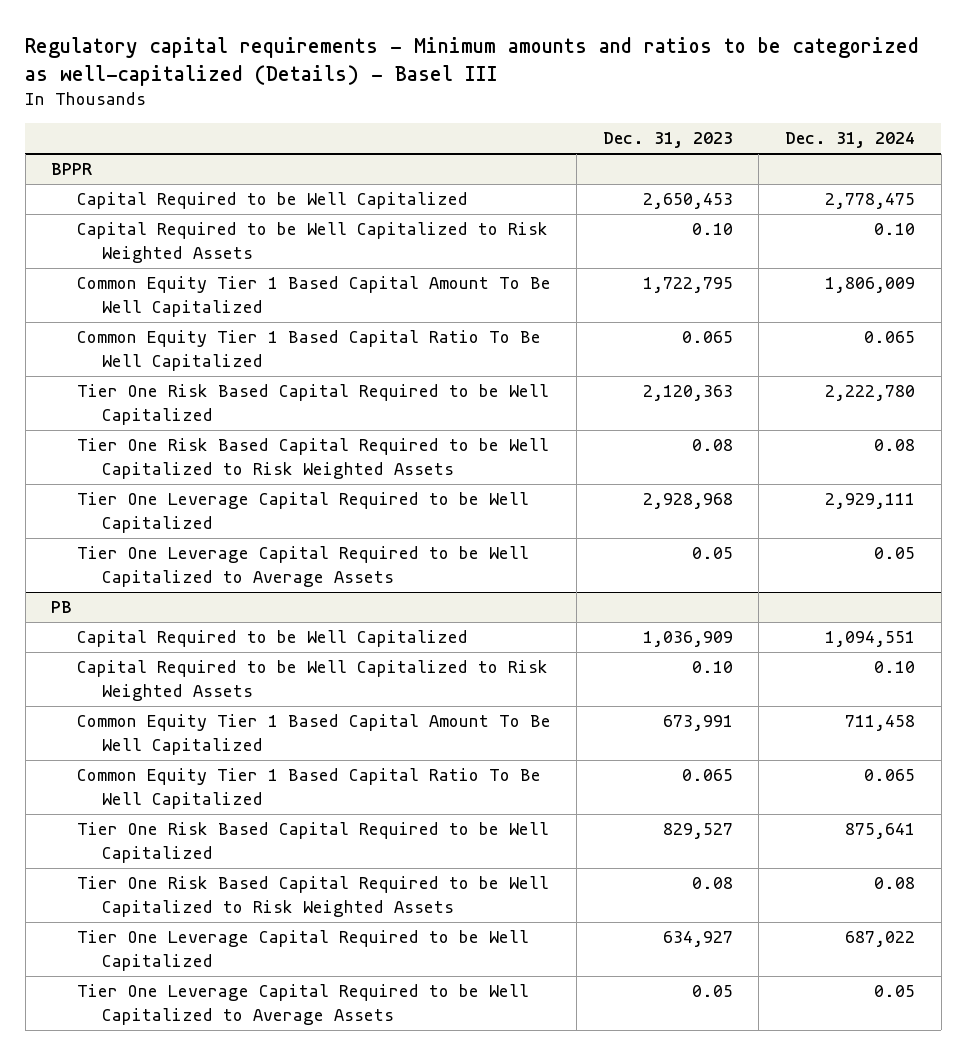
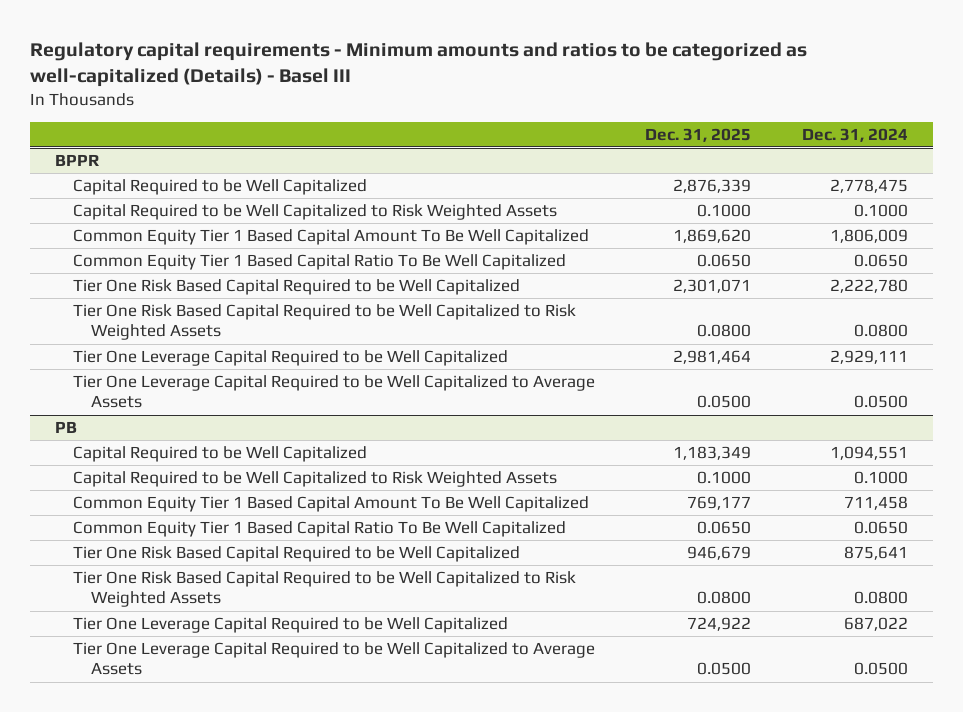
[602,132,733,149] Dec. 31, 2023 -> none
none -> [645,127,752,142] Dec. 31, 2025
[873,223,915,236] 0.10 -> [853,203,908,217] 0.1000
[863,331,915,344] 0.065 -> [853,253,908,267] 0.0650
[873,439,915,452] 0.08 -> [853,324,908,338] 0.0800
[873,547,915,560] 0.05 -> [853,395,908,409] 0.0500
[873,661,915,674] 0.10 -> [853,470,908,484] 0.1000
[863,769,915,782] 0.065 -> [853,520,908,534] 0.0650
[873,877,915,890] 0.08 -> [853,591,908,605] 0.0800
[873,985,915,998] 0.05 -> [853,662,908,676] 0.0500

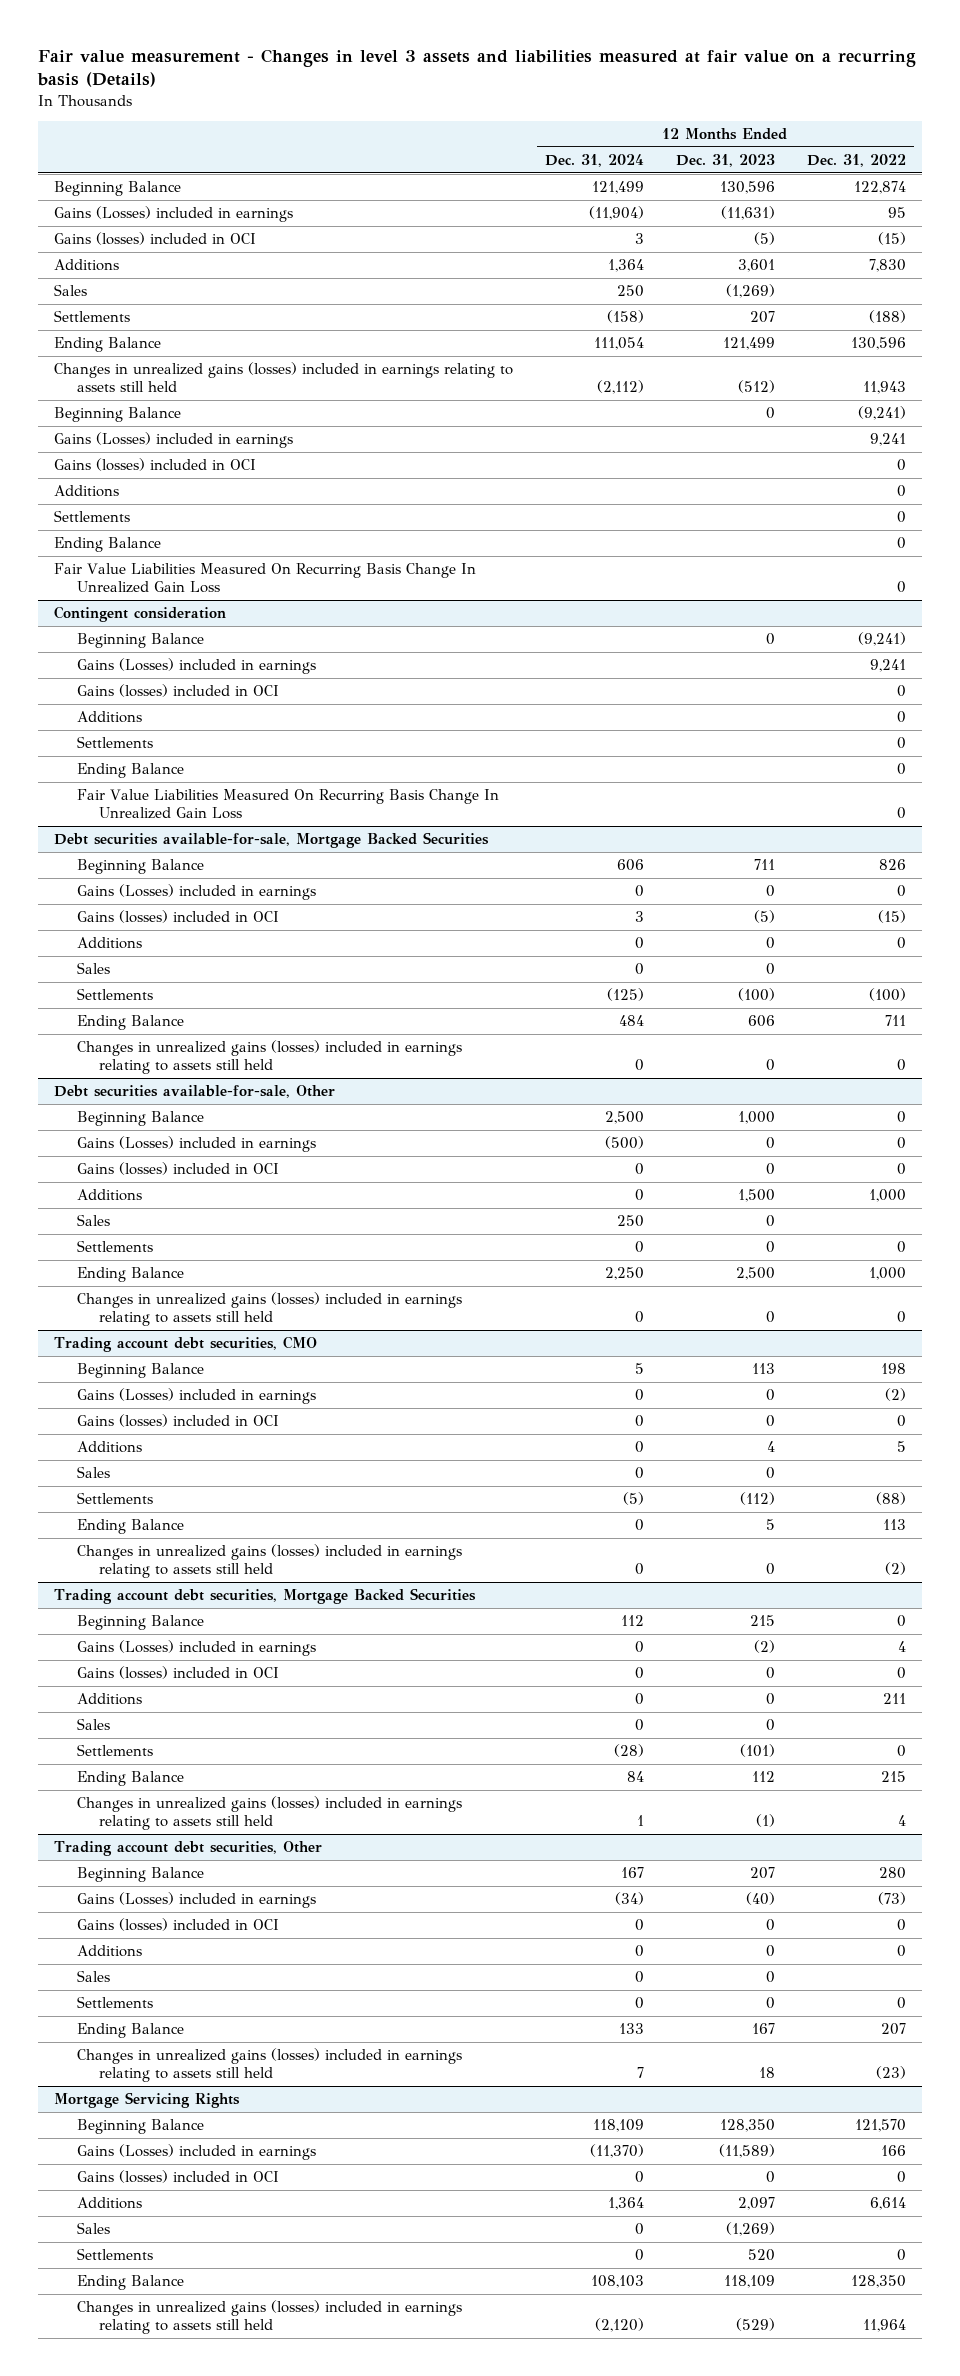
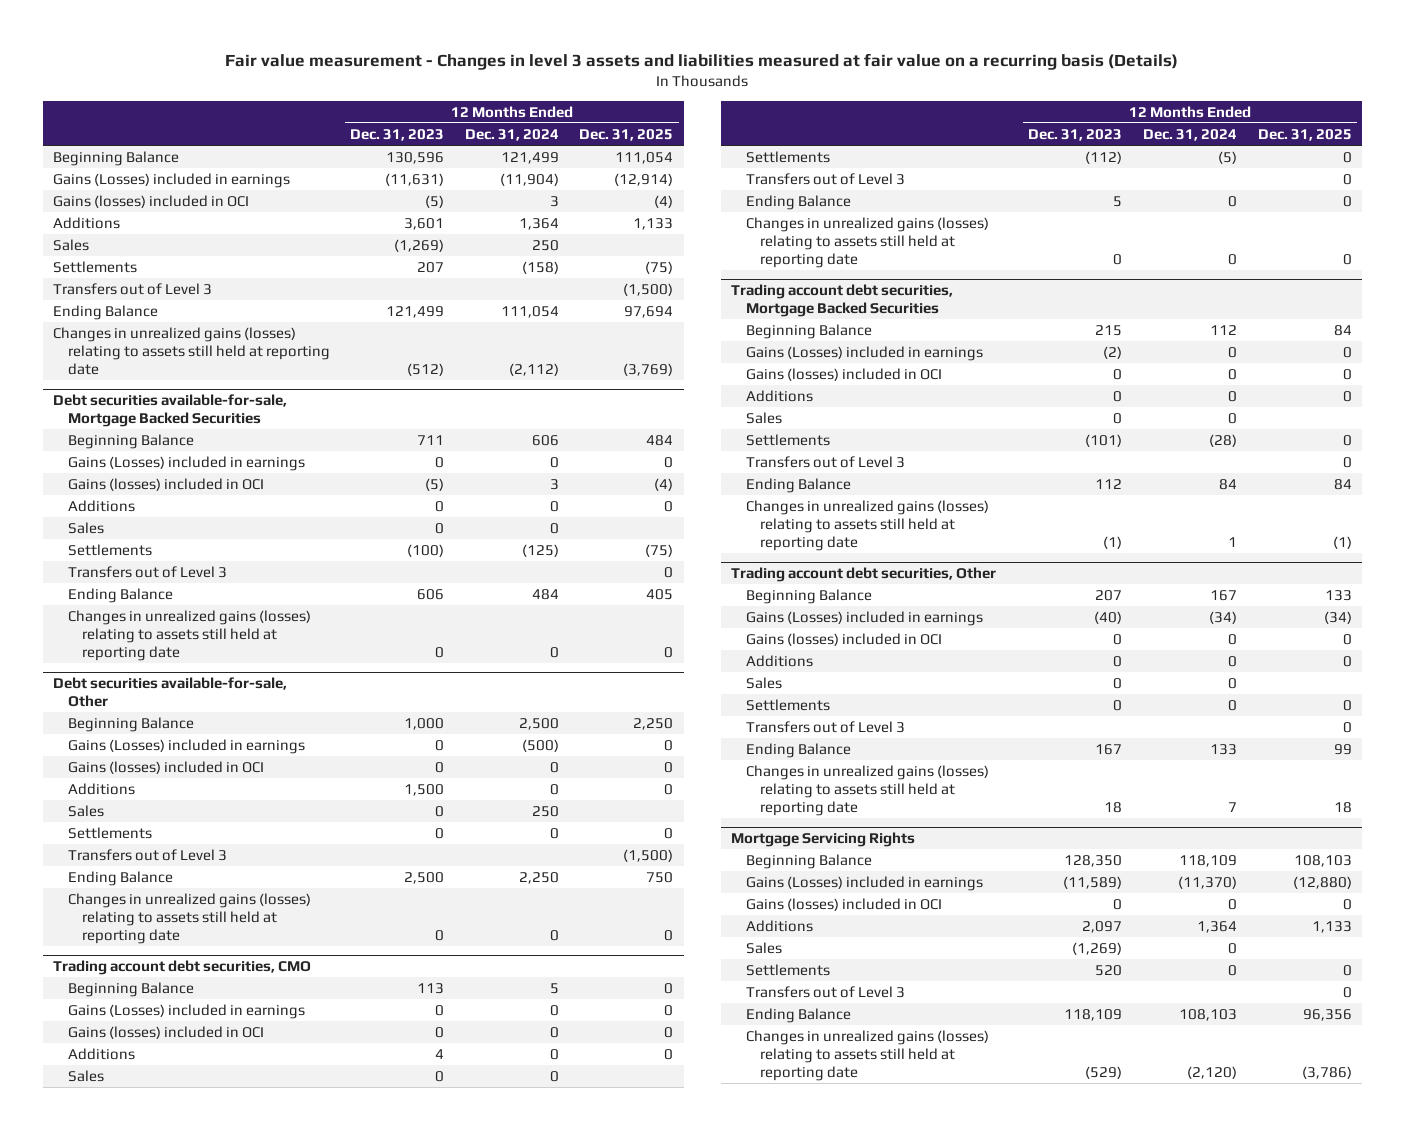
[806,154,906,168] Dec. 31, 2022 -> none
none -> [579,128,674,141] Dec. 31, 2025
none -> [53,282,213,295] Transfers out of Level 3
[54,407,182,423] Beginning Balance -> none
[54,432,294,449] Gains (Losses) included in earnings -> none
[54,458,257,472] Gains (losses) included in OCI -> none
[54,485,120,498] Additions -> none
[54,510,131,523] Settlements -> none
[54,537,162,553] Ending Balance -> none
[54,563,477,594] Fair Value Liabilities Measured On Recurring Basis Change In Unrealized Gain Loss -> none
[54,606,227,623] Contingent consideration -> none
[76,633,204,649] Beginning Balance -> none
[76,658,316,675] Gains (Losses) included in earnings -> none
[76,684,279,698] Gains (losses) included in OCI -> none
[76,711,142,724] Additions -> none
[76,736,153,749] Settlements -> none
[76,763,184,779] Ending Balance -> none
[76,789,499,820] Fair Value Liabilities Measured On Recurring Basis Change In Unrealized Gain Loss -> none
[54,362,514,393] Changes in unrealized gains (losses) included in earnings relating to assets still held -> [53,326,330,376] Changes in unrealized gains (losses) relating to assets still held at reporting date
none -> [67,565,227,578] Transfers out of Level 3
[76,1040,462,1075] Changes in unrealized gains (losses) included in earnings relating to assets still held -> [67,609,311,662] Changes in unrealized gains (losses) relating to assets still held at reporting date
none -> [67,848,227,861] Transfers out of Level 3
[76,1292,462,1327] Changes in unrealized gains (losses) included in earnings relating to assets still held -> [67,892,311,945] Changes in unrealized gains (losses) relating to assets still held at reporting date
none -> [745,172,905,185] Transfers out of Level 3
[76,1544,462,1579] Changes in unrealized gains (losses) included in earnings relating to assets still held -> [745,216,989,269] Changes in unrealized gains (losses) relating to assets still held at reporting date
none -> [745,455,905,468] Transfers out of Level 3
[76,1796,462,1831] Changes in unrealized gains (losses) included in earnings relating to assets still held -> [745,499,989,552] Changes in unrealized gains (losses) relating to assets still held at reporting date
none -> [745,720,905,733] Transfers out of Level 3
[76,2048,462,2083] Changes in unrealized gains (losses) included in earnings relating to assets still held -> [745,764,989,817] Changes in unrealized gains (losses) relating to assets still held at reporting date
none -> [745,985,905,998] Transfers out of Level 3
[76,2300,462,2335] Changes in unrealized gains (losses) included in earnings relating to assets still held -> [745,1029,989,1082] Changes in unrealized gains (losses) relating to assets still held at reporting date

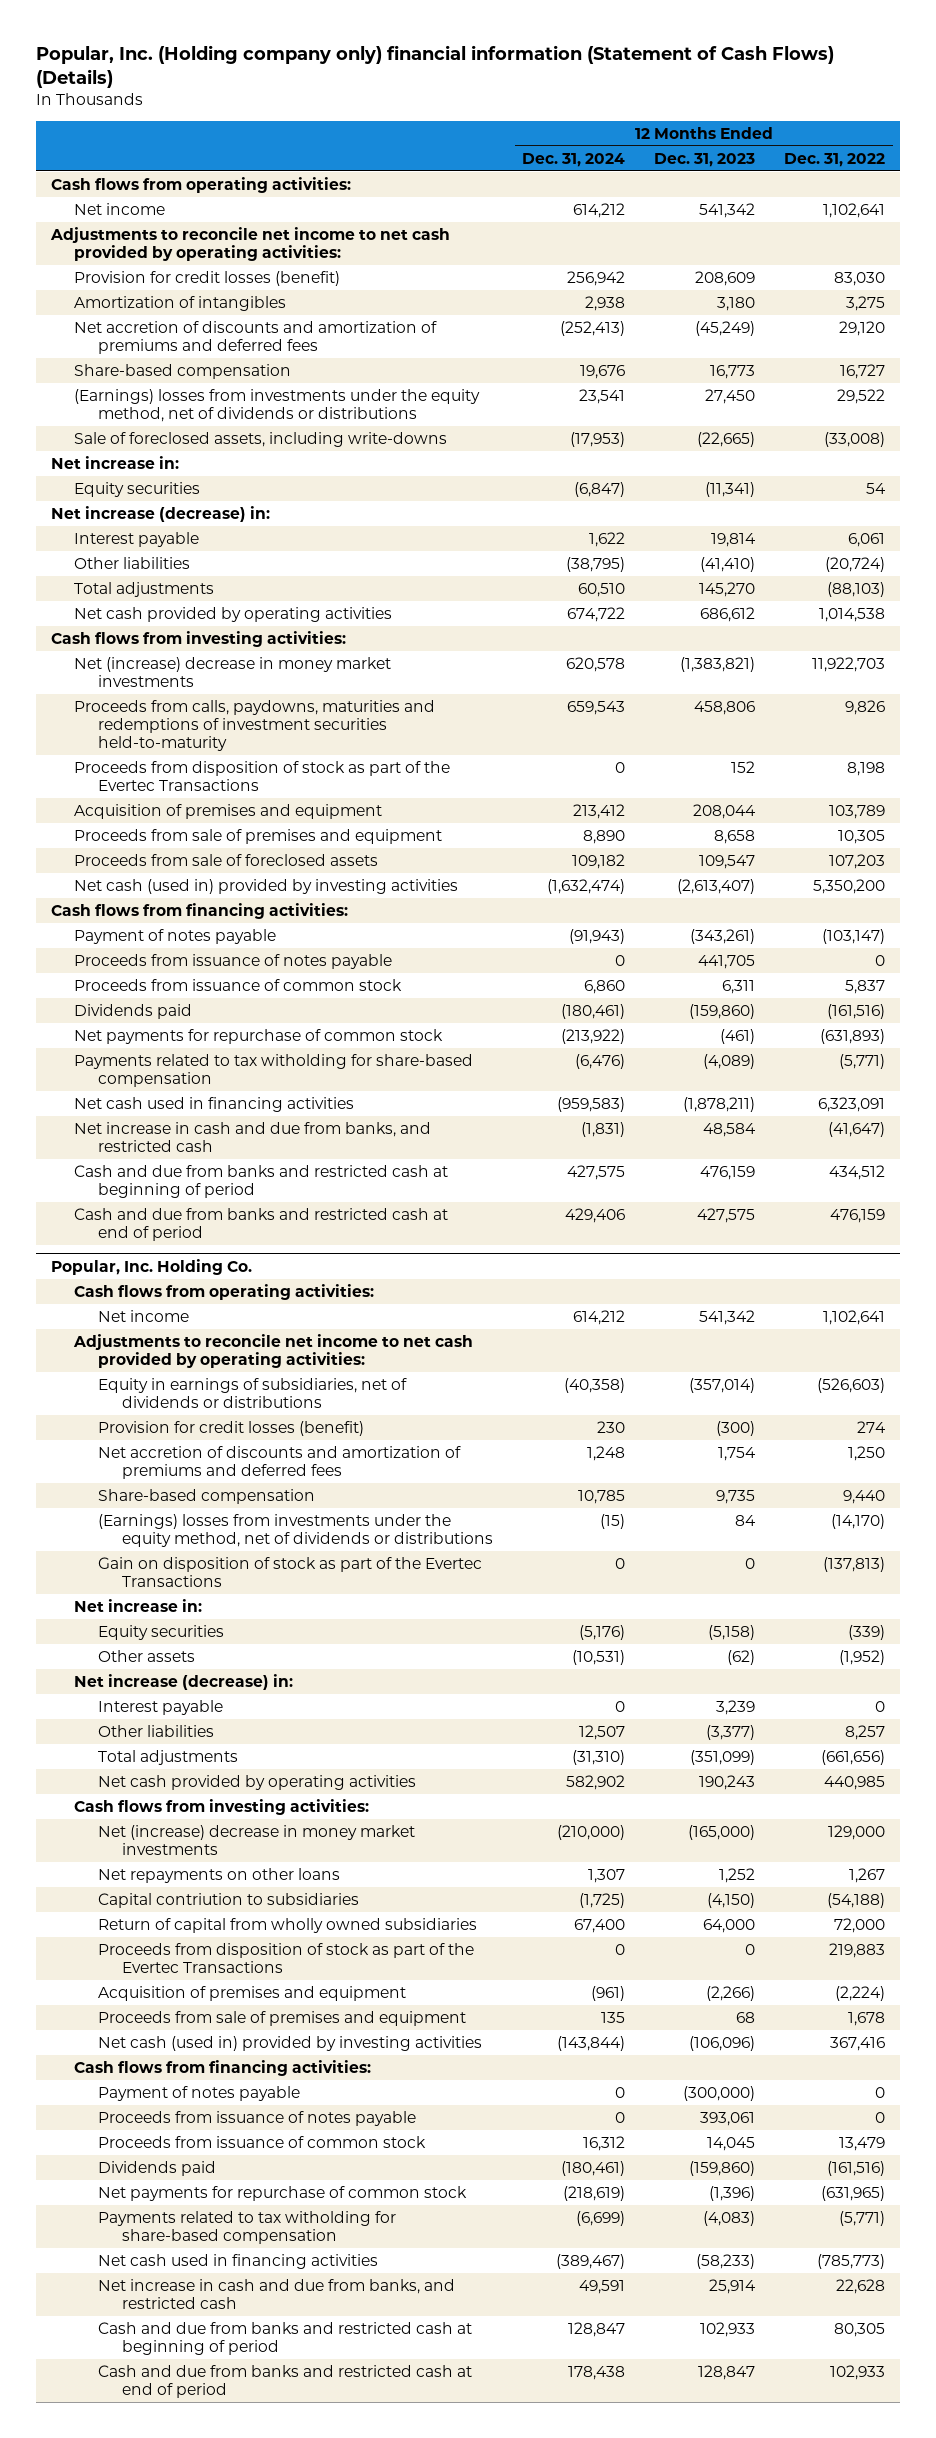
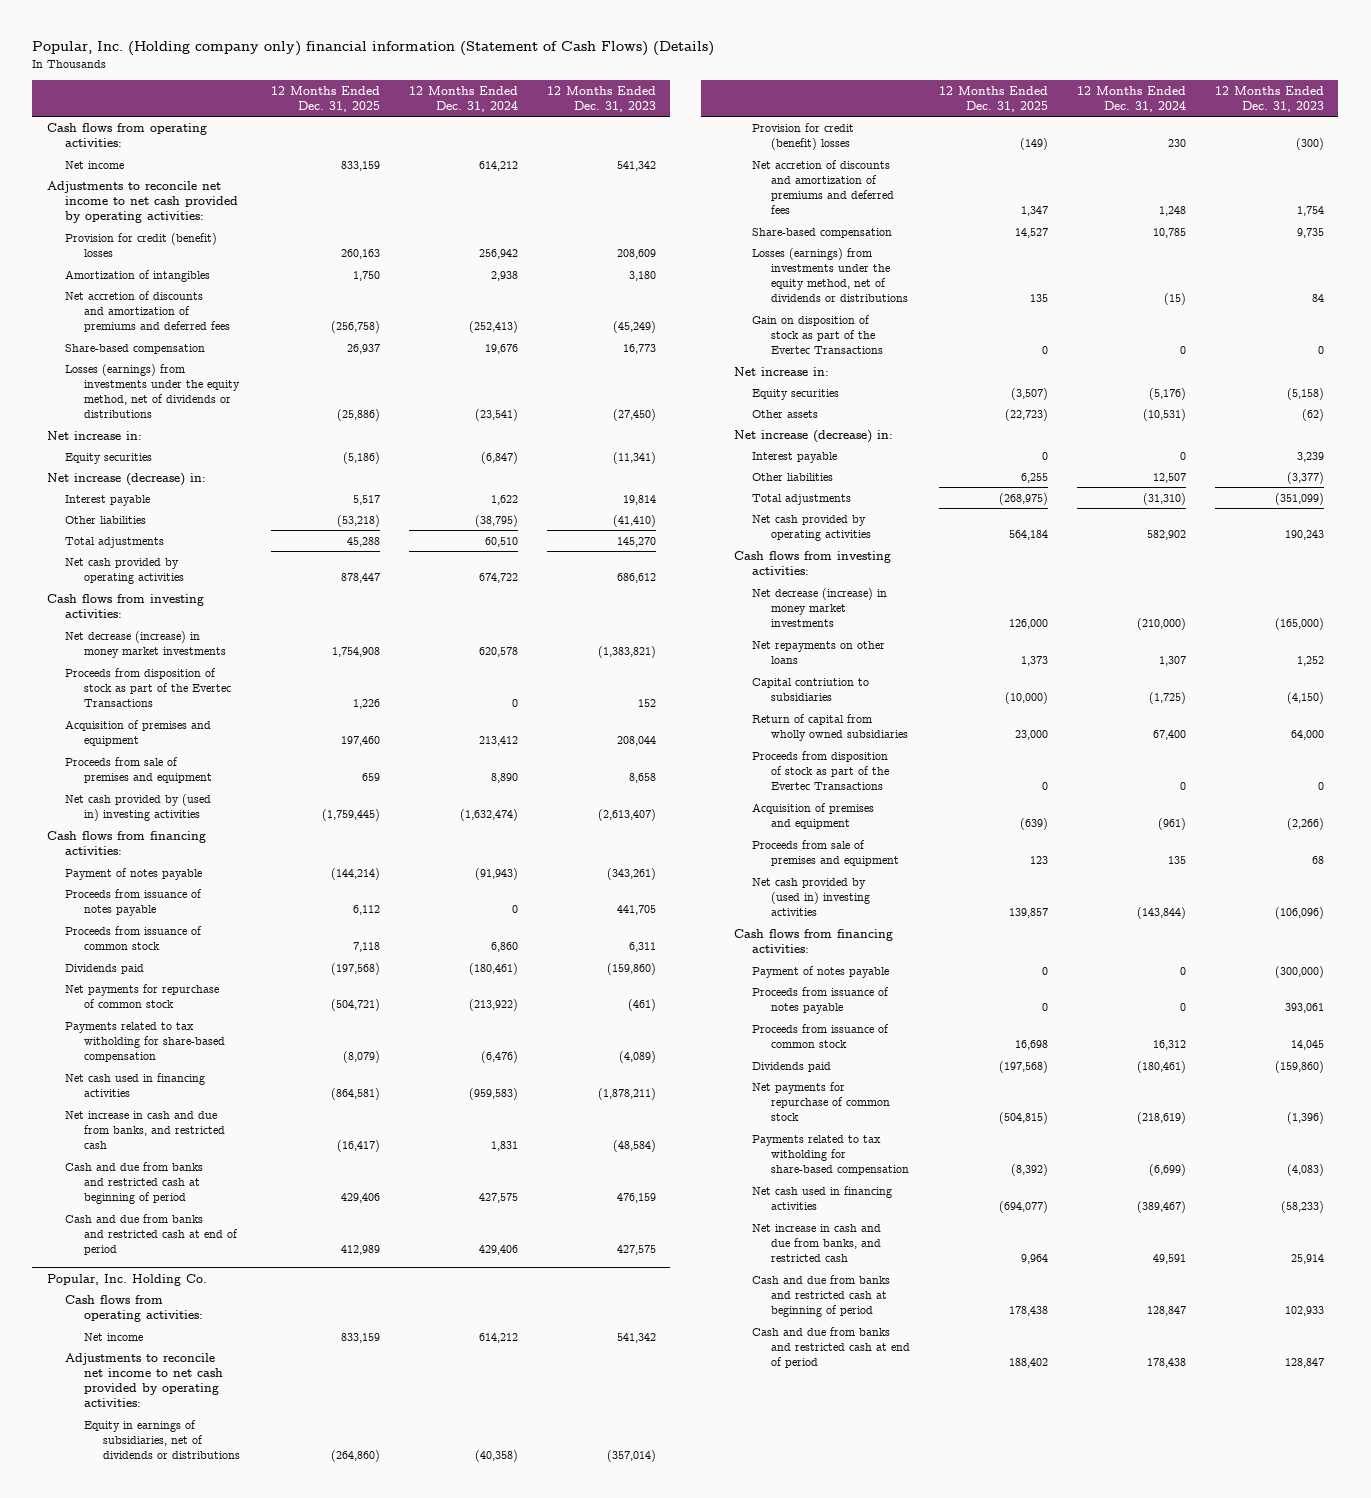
[784,152,886,167] Dec. 31, 2022 -> none
none -> [270,85,380,112] 12 Months Ended Dec. 31, 2025
[74,270,341,286] Provision for credit losses (benefit) -> [65,232,218,258] Provision for credit (benefit) losses
[74,431,448,447] Sale of foreclosed assets, including write-downs -> none
[74,388,481,422] (Earnings) losses from investments under the equity method, net of dividends or distributions -> [65,363,240,419] Losses (earnings) from investments under the equity method, net of dividends or distributions
[578,388,625,404] 23,541 -> [474,409,518,422] (23,541)
[705,388,756,404] 27,450 -> [612,409,656,422] (27,450)
[74,699,436,751] Proceeds from calls, paydowns, maturities and redemptions of investment securities held-to-maturity -> none
[74,656,392,687] Net (increase) decrease in money market investments -> [65,630,226,659] Net decrease (increase) in money market investments
[74,853,379,866] Proceeds from sale of foreclosed assets -> none
[74,878,459,894] Net cash (used in) provided by investing activities -> [65,793,212,822] Net cash provided by (used in) investing activities
[580,1121,625,1137] (1,831) -> [490,1141,518,1152] 1,831
[703,1122,757,1137] 48,584 -> [612,1140,656,1153] (48,584)
[97,1420,364,1436] Provision for credit losses (benefit) -> [752,122,855,151] Provision for credit (benefit) losses
[97,1513,493,1547] (Earnings) losses from investments under the equity method, net of dividends or distributions -> [752,247,908,303] Losses (earnings) from investments under the equity method, net of dividends or distributions
[97,1824,415,1855] Net (increase) decrease in money market investments -> [752,587,888,628] Net decrease (increase) in money market investments
[97,2035,482,2051] Net cash (used in) provided by investing activities -> [752,877,870,917] Net cash provided by (used in) investing activities

